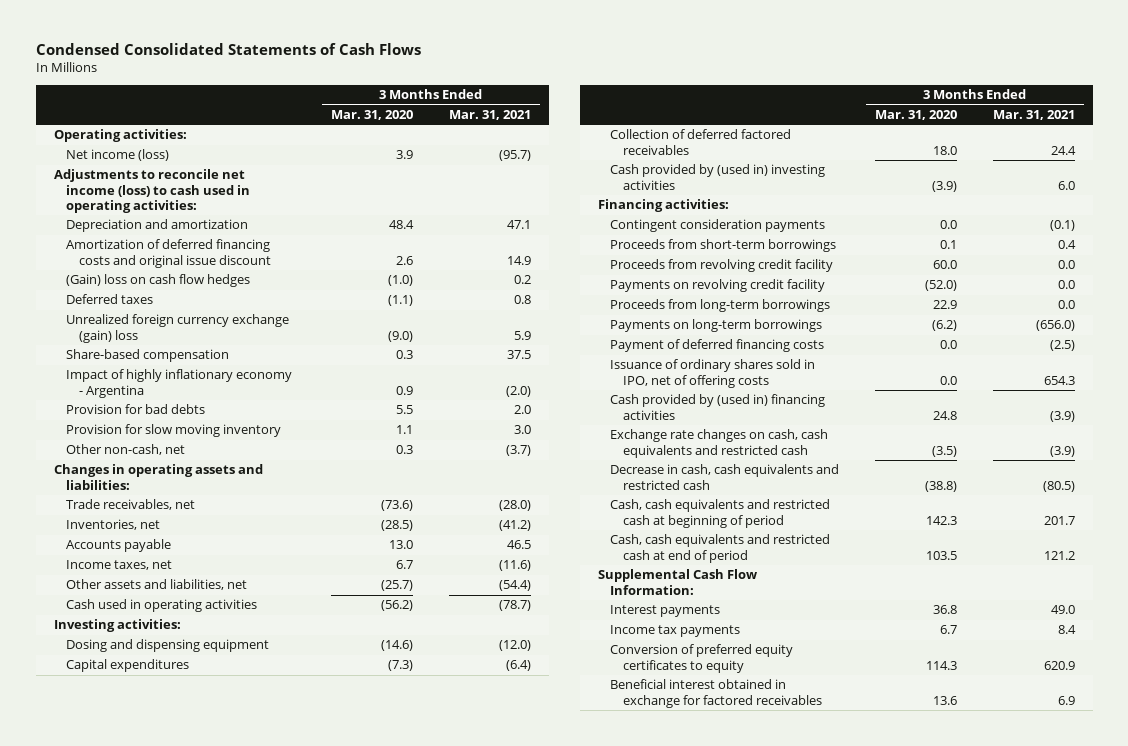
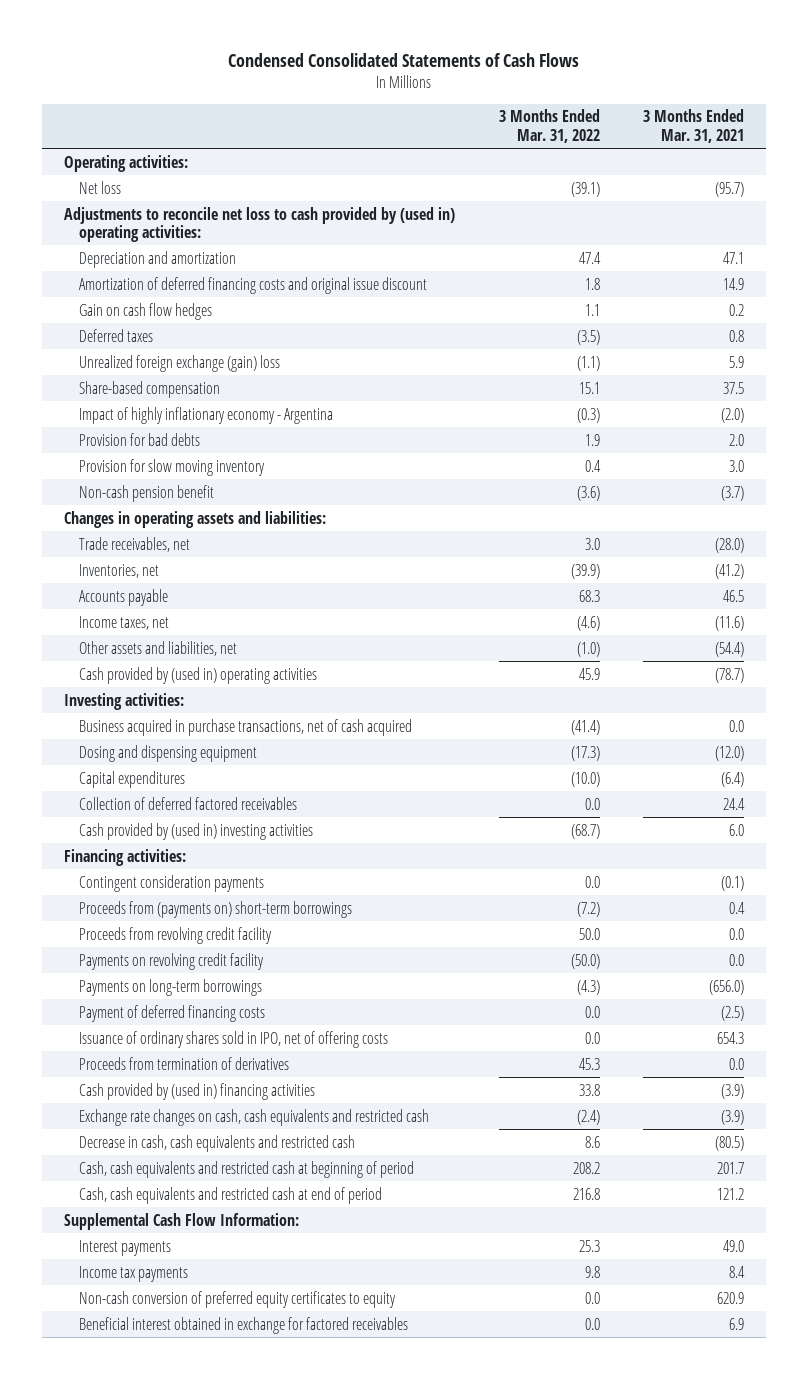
[330,109,413,120] Mar. 31, 2020 -> none
none -> [498,109,600,143] 3 Months Ended Mar. 31, 2022
[66,149,170,162] Net income (loss) -> [78,180,121,194] Net loss
[53,169,251,213] Adjustments to reconcile net income (loss) to cash used in operating activities: -> [63,206,455,242] Adjustments to reconcile net loss to cash provided by (used in) operating activities:
[66,274,251,288] (Gain) loss on cash flow hedges -> [78,302,212,320] Gain on cash flow hedges
[66,314,290,343] Unrealized foreign currency exchange (gain) loss -> [78,354,280,372] Unrealized foreign exchange (gain) loss
[66,444,186,456] Other non-cash, net -> [78,484,214,502] Non-cash pension benefit
[66,599,258,613] Cash used in operating activities -> [78,666,317,684] Cash provided by (used in) operating activities
none -> [78,718,412,736] Business acquired in purchase transactions, net of cash acquired
[610,239,837,253] Proceeds from short-term borrowings -> [78,900,352,918] Proceeds from (payments on) short-term borrowings
[610,299,831,313] Proceeds from long-term borrowings -> none
none -> [78,1056,289,1070] Proceeds from termination of derivatives
[610,644,794,673] Conversion of preferred equity certificates to equity -> [78,1290,396,1308] Non-cash conversion of preferred equity certificates to equity

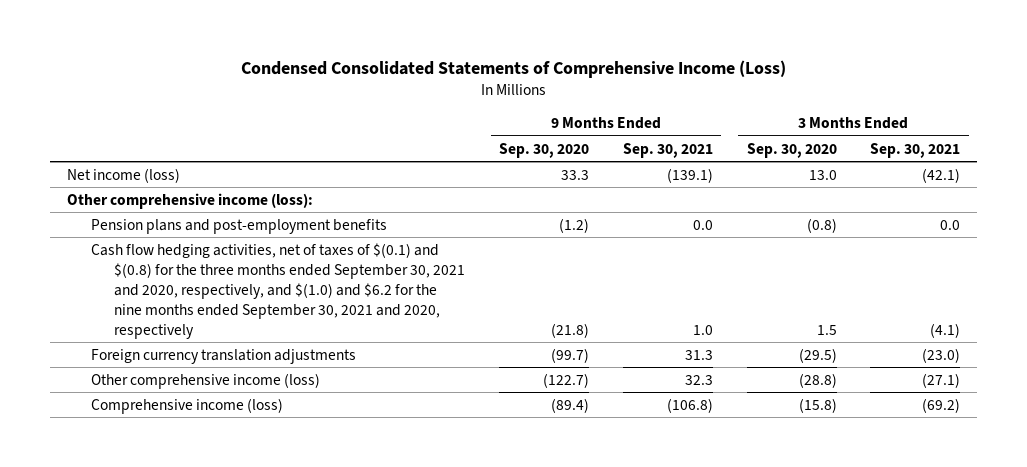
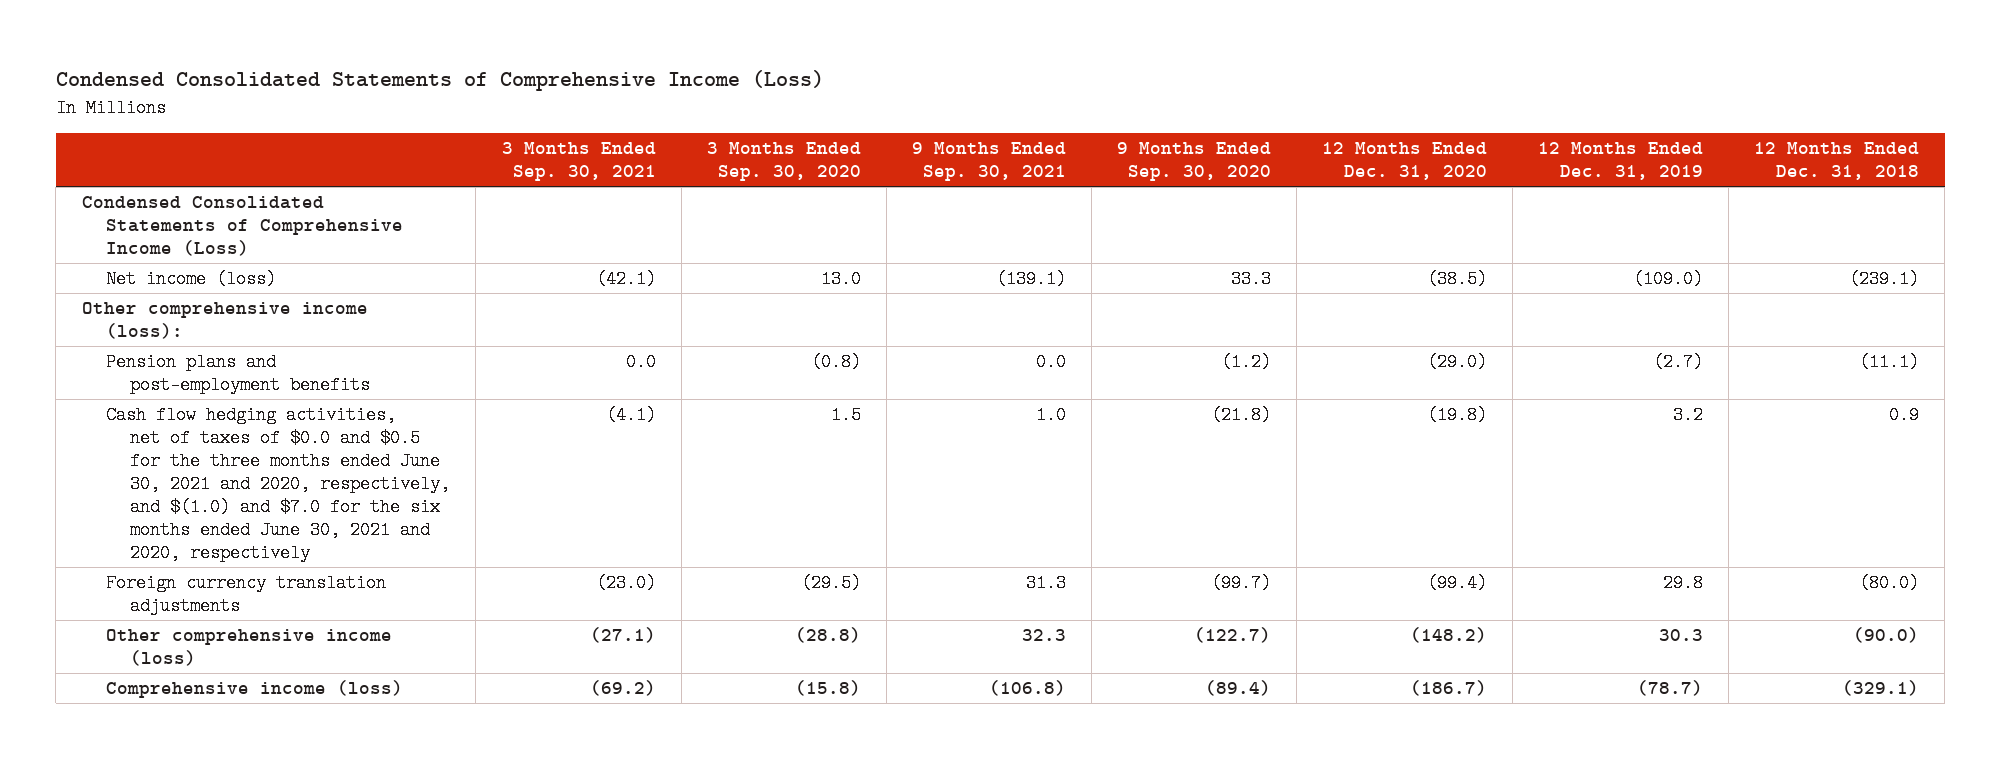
none -> [1321,141,1487,180] 12 Months Ended Dec. 31, 2020
none -> [1538,141,1704,180] 12 Months Ended Dec. 31, 2019
none -> [1754,141,1920,180] 12 Months Ended Dec. 31, 2018
none -> [81,196,403,257] Condensed Consolidated Statements of Comprehensive Income (Loss)
[90,242,466,339] Cash flow hedging activities, net of taxes of $(0.1) and $(0.8) for the three months ended September 30, 2021 and 2020, respectively, and $(1.0) and $6.2 for the nine months ended September 30, 2021 and 2020, respectively -> [105,406,451,562] Cash flow hedging activities, net of taxes of $0.0 and $0.5 for the three months ended June 30, 2021 and 2020, respectively, and $(1.0) and $7.0 for the six months ended June 30, 2021 and 2020, respectively

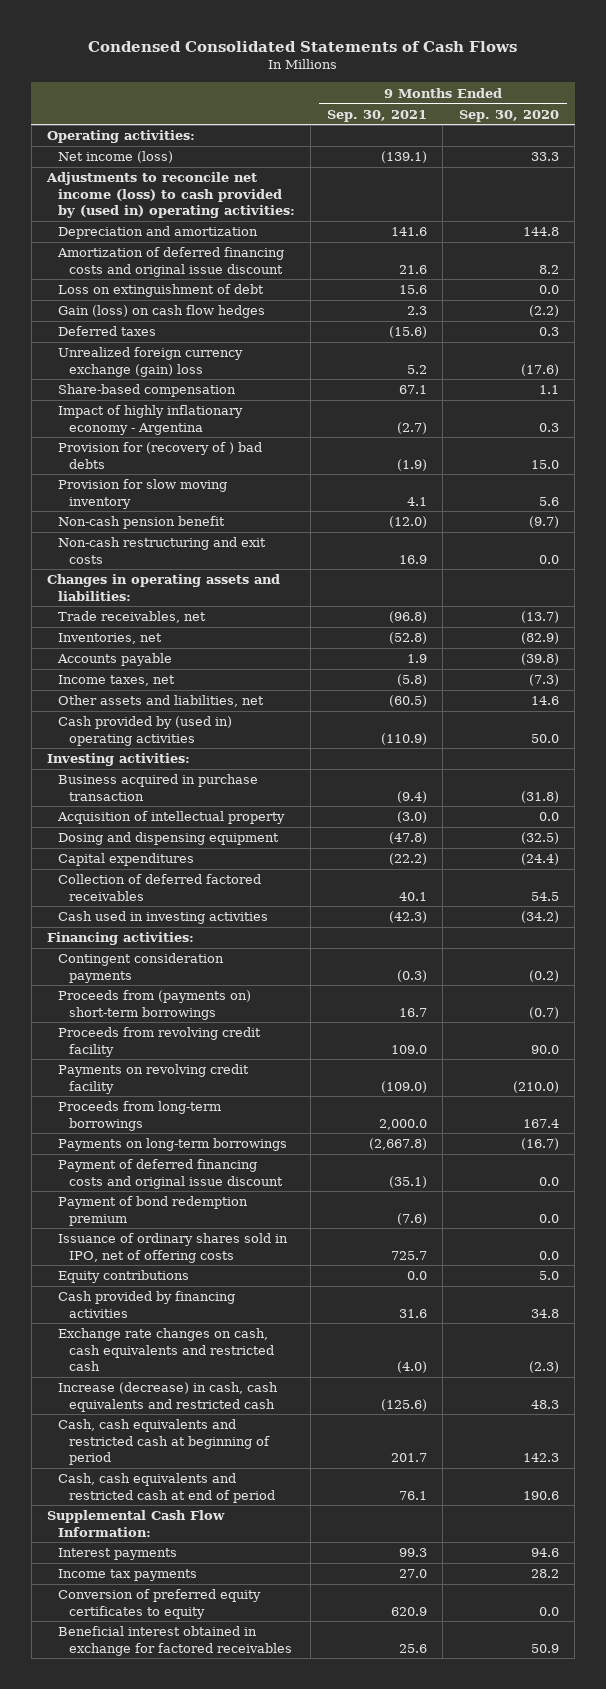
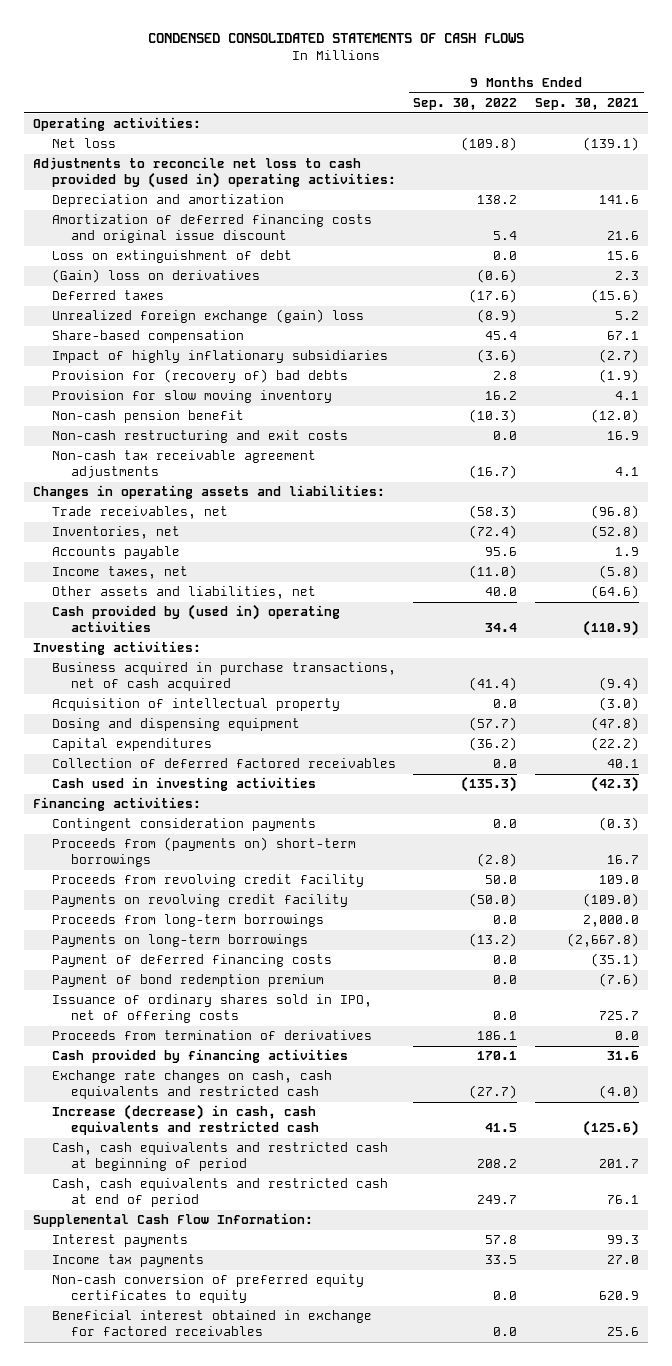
[88,40,518,52] Condensed Consolidated Statements of Cash Flows -> [147,33,524,44] CONDENSED CONSOLIDATED STATEMENTS OF CASH FLOWS
[458,109,559,122] Sep. 30, 2020 -> none
none -> [413,97,518,110] Sep. 30, 2022
[58,151,174,164] Net income (loss) -> [51,138,116,149] Net loss
[46,172,296,219] Adjustments to reconcile net income (loss) to cash provided by (used in) operating activities: -> [32,157,396,189] Adjustments to reconcile net loss to cash provided by (used in) operating activities:
[58,305,266,319] Gain (loss) on cash flow hedges -> [51,269,260,284] (Gain) loss on derivatives
[58,347,244,377] Unrealized foreign currency exchange (gain) loss -> [51,309,364,324] Unrealized foreign exchange (gain) loss
[58,405,244,435] Impact of highly inflationary economy - Argentina -> [51,350,388,364] Impact of highly inflationary subsidiaries
[58,442,263,469] Provision for (recovery of ) bad debts -> [51,369,348,384] Provision for (recovery of) bad debts
none -> [51,450,316,479] Non-cash tax receivable agreement adjustments
[388,695,427,708] (60.5) -> [591,585,640,600] (64.6)
[58,774,259,801] Business acquired in purchase transaction -> [51,662,396,692] Business acquired in purchase transactions, net of cash acquired
[58,1159,283,1189] Payment of deferred financing costs and original issue discount -> [51,954,332,968] Payment of deferred financing costs
[58,1270,190,1284] Equity contributions -> none
none -> [51,1030,372,1041] Proceeds from termination of derivatives
[58,1589,262,1619] Conversion of preferred equity certificates to equity -> [51,1274,364,1304] Non-cash conversion of preferred equity certificates to equity

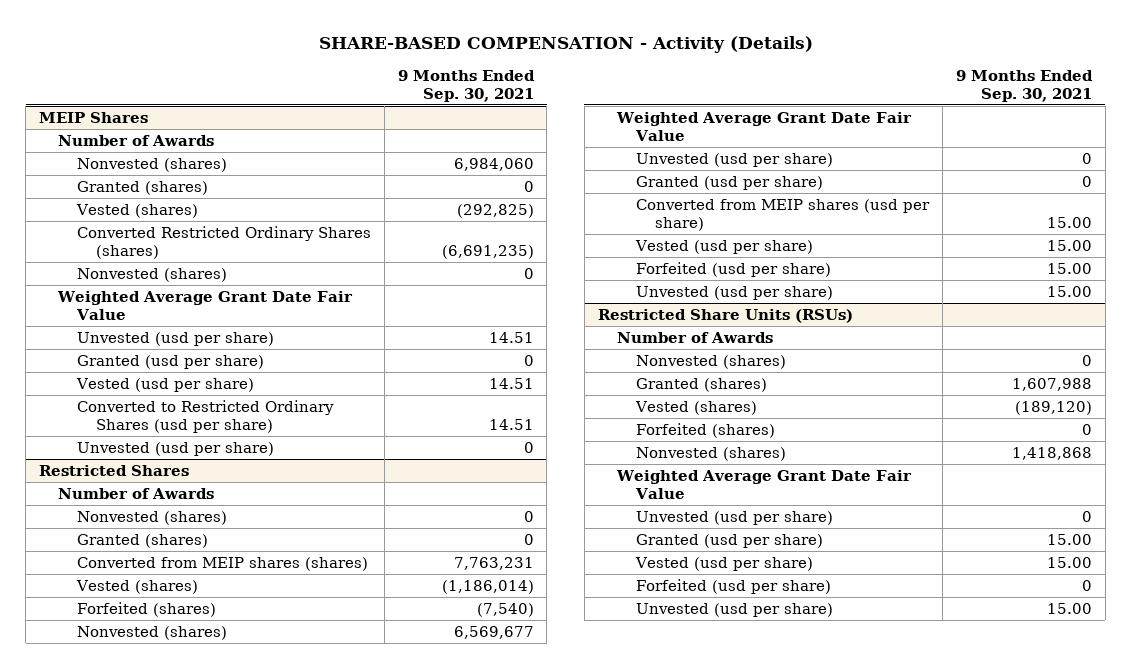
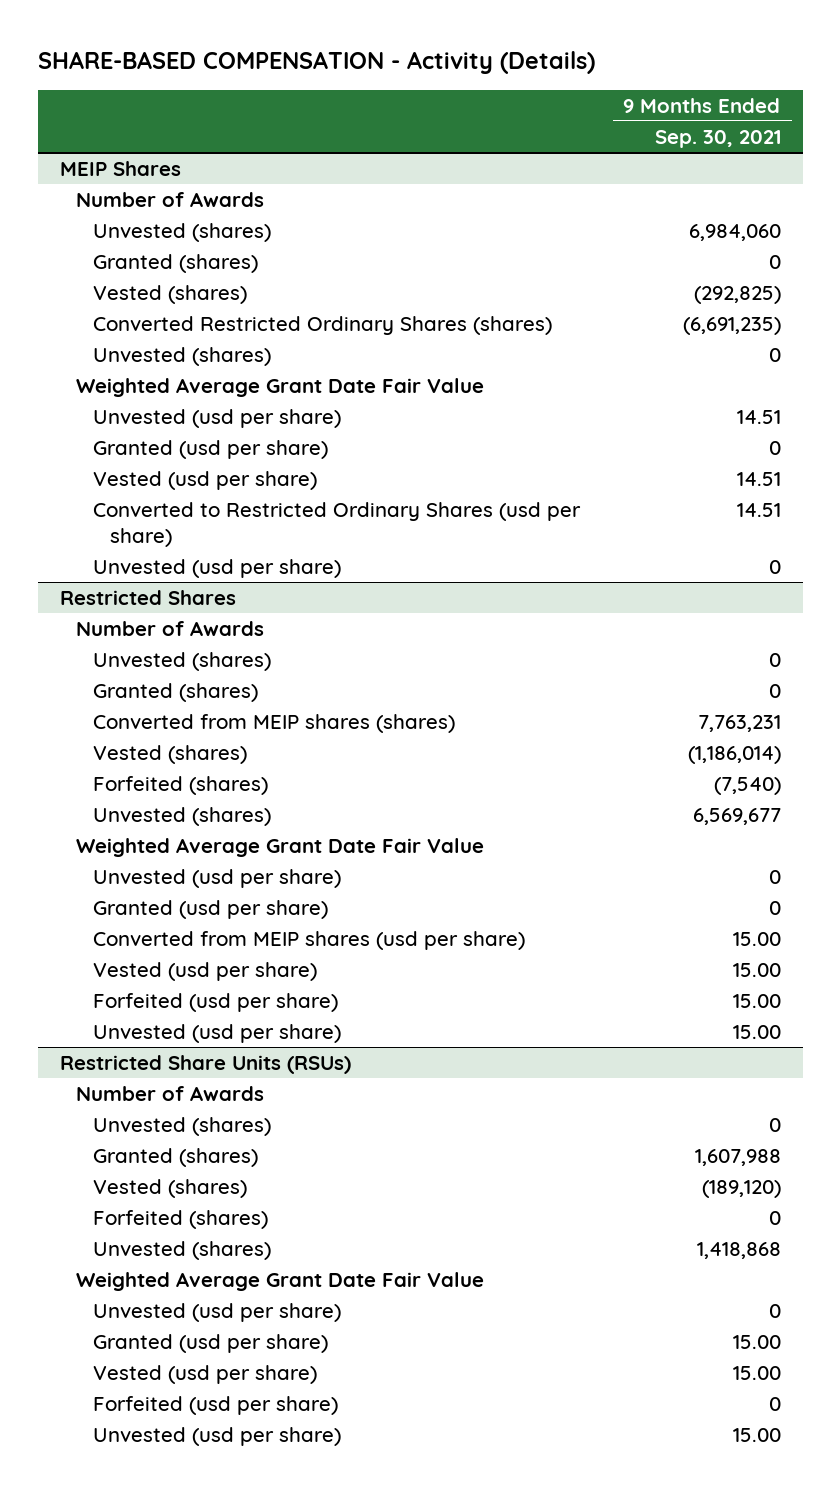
[77,157,228,172] Nonvested (shares) -> [92,222,271,242] Unvested (shares)
[77,267,228,282] Nonvested (shares) -> [92,346,271,366] Unvested (shares)
[77,510,228,525] Nonvested (shares) -> [92,651,271,671] Unvested (shares)
[77,625,228,640] Nonvested (shares) -> [92,806,271,826] Unvested (shares)
[635,354,786,369] Nonvested (shares) -> [92,1116,271,1136] Unvested (shares)
[635,446,786,461] Nonvested (shares) -> [92,1240,271,1260] Unvested (shares)

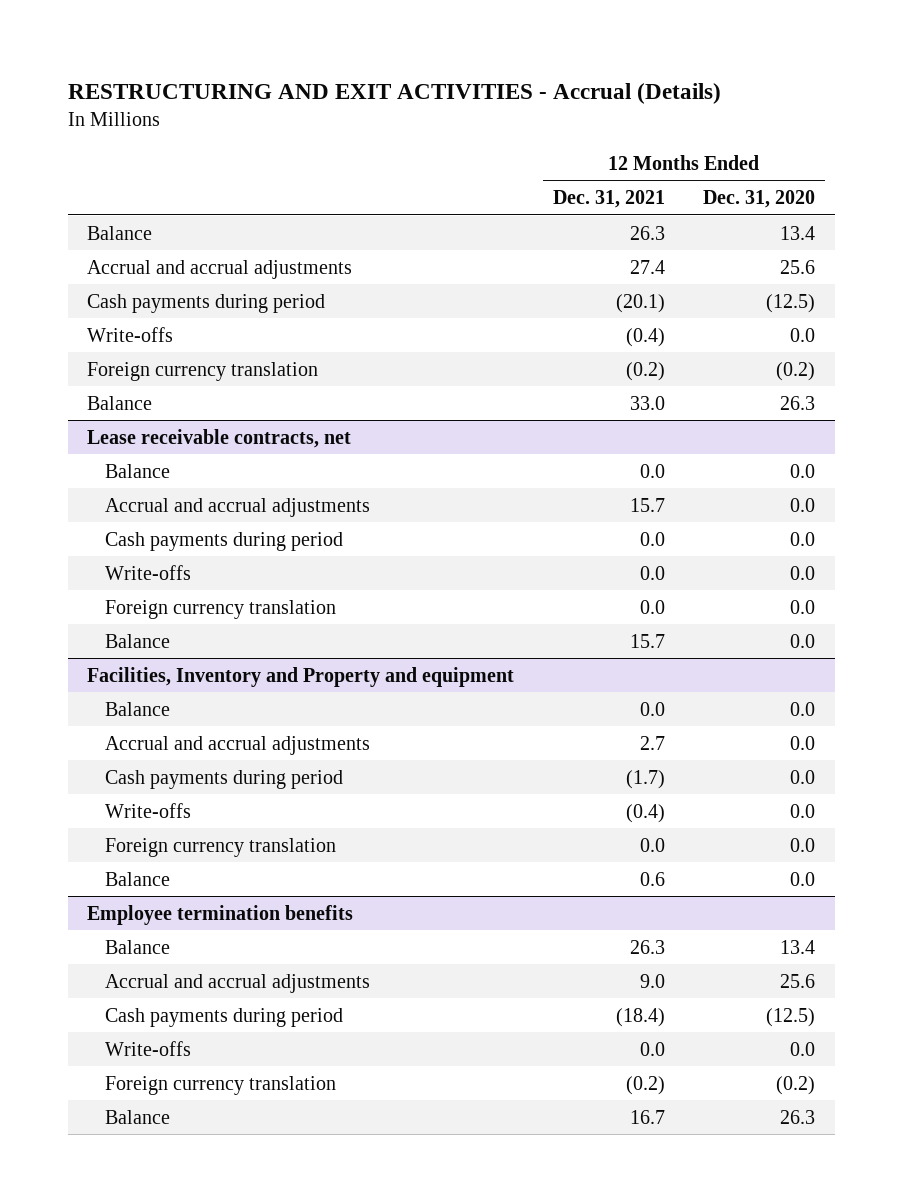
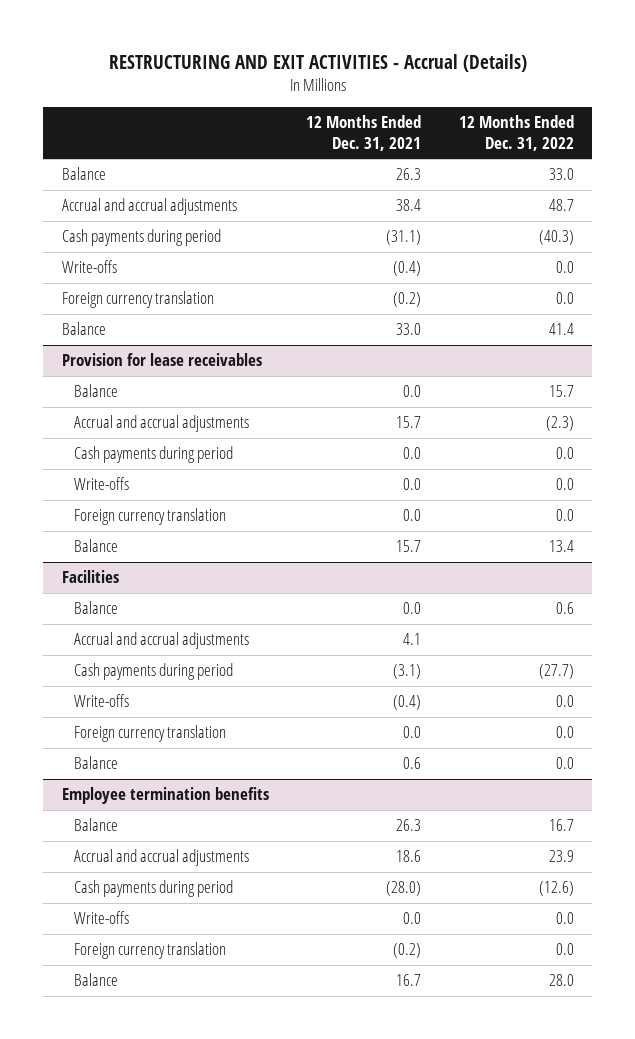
[703,190,816,209] Dec. 31, 2020 -> none
none -> [458,115,574,151] 12 Months Ended Dec. 31, 2022
[629,259,665,274] 27.4 -> [396,199,422,212] 38.4
[615,293,665,313] (20.1) -> [386,230,422,246] (31.1)
[87,428,352,448] Lease receivable contracts, net -> [61,353,262,367] Provision for lease receivables
[87,666,515,687] Facilities, Inventory and Property and equipment -> [61,570,119,584] Facilities
[639,735,665,750] 2.7 -> [403,633,422,646] 4.1
[625,769,665,789] (1.7) -> [393,664,422,680] (3.1)
[639,973,665,988] 9.0 -> [396,850,422,863] 18.6
[615,1007,665,1027] (18.4) -> [386,881,422,897] (28.0)

